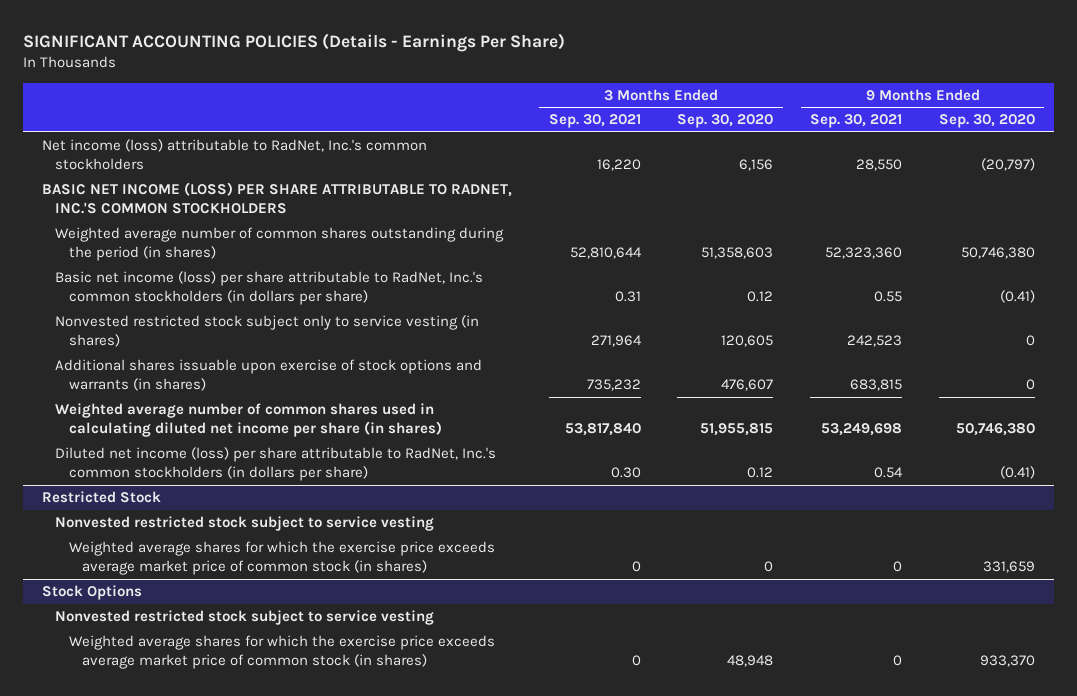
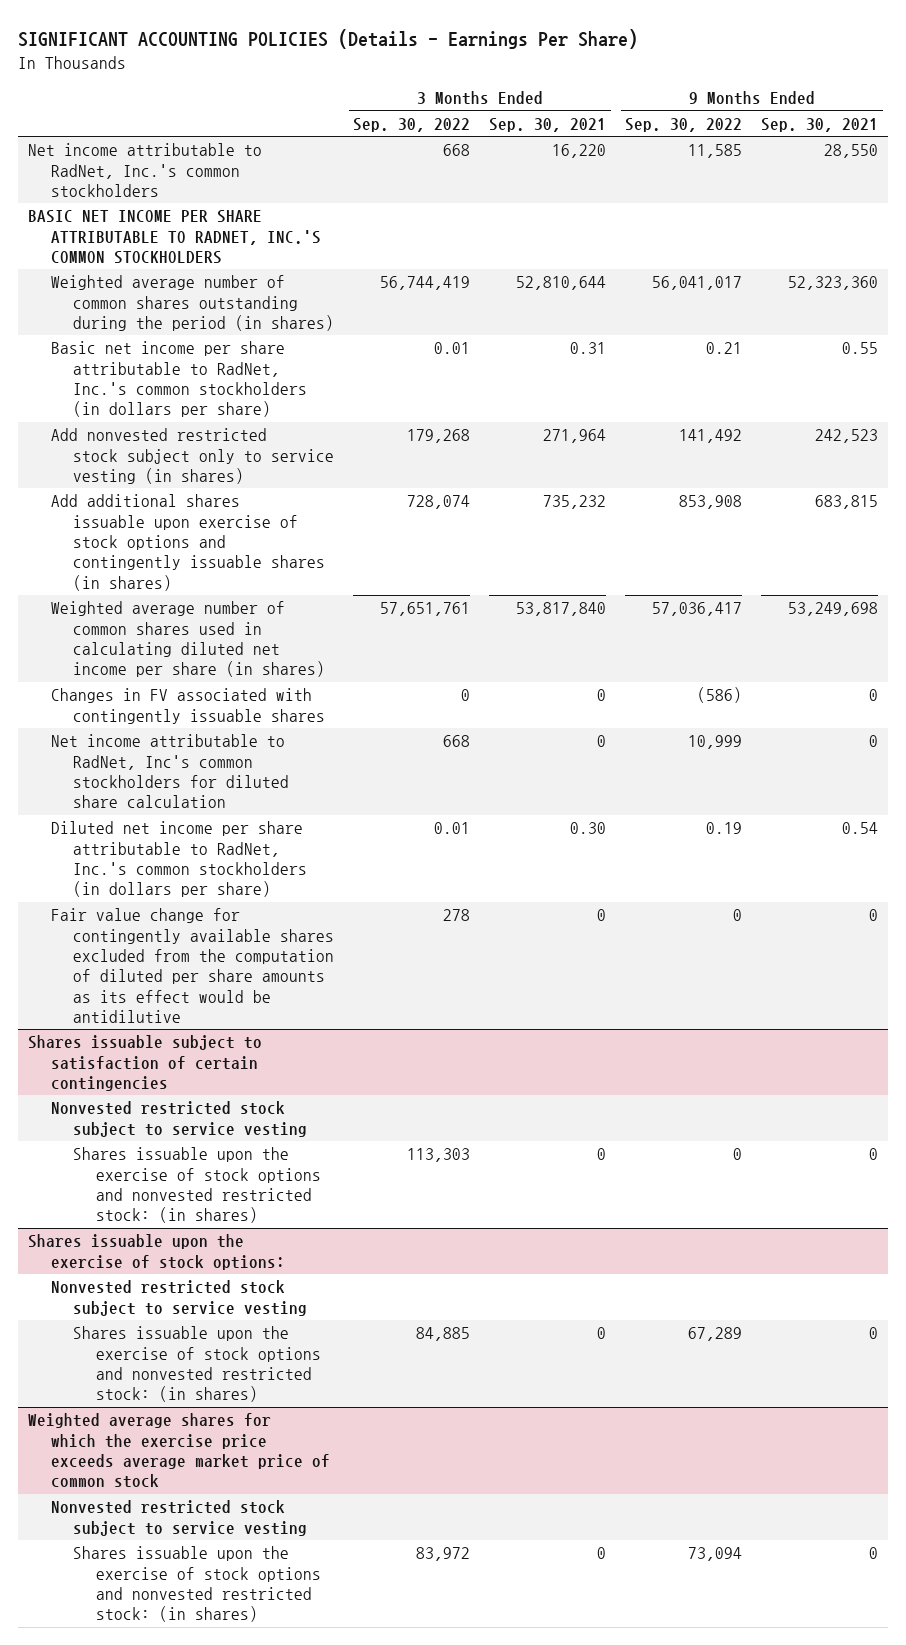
[677,114,774,129] Sep. 30, 2020 -> none
[939,114,1036,129] Sep. 30, 2020 -> none
none -> [353,118,471,133] Sep. 30, 2022
none -> [625,118,743,133] Sep. 30, 2022
[41,139,427,171] Net income (loss) attributable to RadNet, Inc.'s common stockholders -> [27,143,262,197] Net income attributable to RadNet, Inc.'s common stockholders
[41,182,512,215] BASIC NET INCOME (LOSS) PER SHARE ATTRIBUTABLE TO RADNET, INC.'S COMMON STOCKHOLDERS -> [27,210,321,264] BASIC NET INCOME PER SHARE ATTRIBUTABLE TO RADNET, INC.'S COMMON STOCKHOLDERS
[55,271,484,306] Basic net income (loss) per share attributable to RadNet, Inc.'s common stockholders (in dollars per share) -> [50,341,308,418] Basic net income per share attributable to RadNet, Inc.'s common stockholders (in dollars per share)
[55,315,480,348] Nonvested restricted stock subject only to service vesting (in shares) -> [50,428,335,484] Add nonvested restricted stock subject only to service vesting (in shares)
[55,359,483,392] Additional shares issuable upon exercise of stock options and warrants (in shares) -> [50,494,326,591] Add additional shares issuable upon exercise of stock options and contingently issuable shares (in shares)
[41,491,161,504] Restricted Stock -> none
none -> [50,688,326,724] Changes in FV associated with contingently issuable shares
none -> [50,734,290,809] Net income attributable to RadNet, Inc's common stockholders for diluted share calculation
[55,447,497,482] Diluted net income (loss) per share attributable to RadNet, Inc.'s common stockholders (in dollars per share) -> [50,821,308,898] Diluted net income per share attributable to RadNet, Inc.'s common stockholders (in dollars per share)
none -> [50,908,335,1024] Fair value change for contingently available shares excluded from the computation of diluted per share amounts as its effect would be antidilutive
none -> [27,1035,262,1091] Shares issuable subject to satisfaction of certain contingencies
[68,541,495,576] Weighted average shares for which the exercise price exceeds average market price of common stock (in shares) -> [73,1147,322,1224] Shares issuable upon the exercise of stock options and nonvested restricted stock: (in shares)
[41,585,142,601] Stock Options -> [27,1234,285,1270] Shares issuable upon the exercise of stock options:
[68,635,495,670] Weighted average shares for which the exercise price exceeds average market price of common stock (in shares) -> [73,1326,322,1403] Shares issuable upon the exercise of stock options and nonvested restricted stock: (in shares)
none -> [27,1413,330,1489] Weighted average shares for which the exercise price exceeds average market price of common stock
none -> [50,1500,308,1536] Nonvested restricted stock subject to service vesting
none -> [73,1546,322,1623] Shares issuable upon the exercise of stock options and nonvested restricted stock: (in shares)

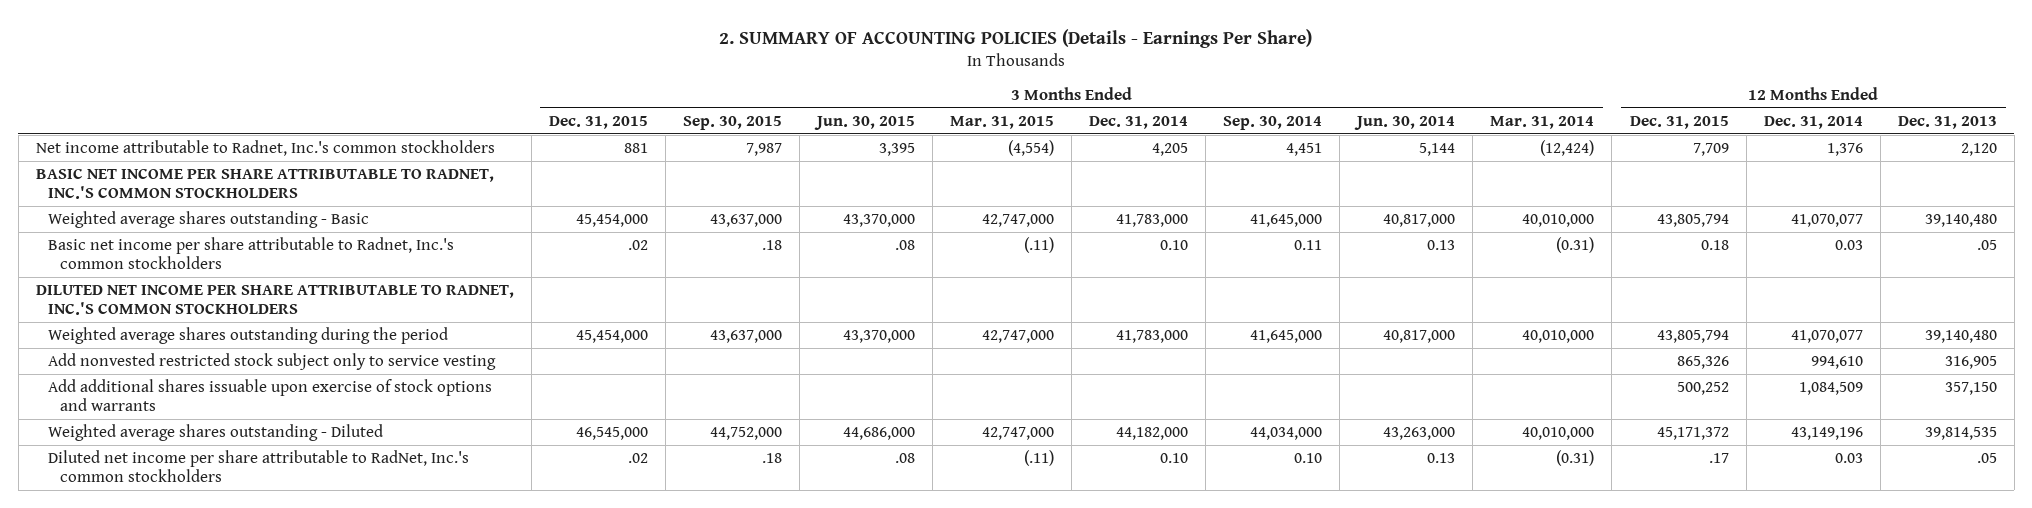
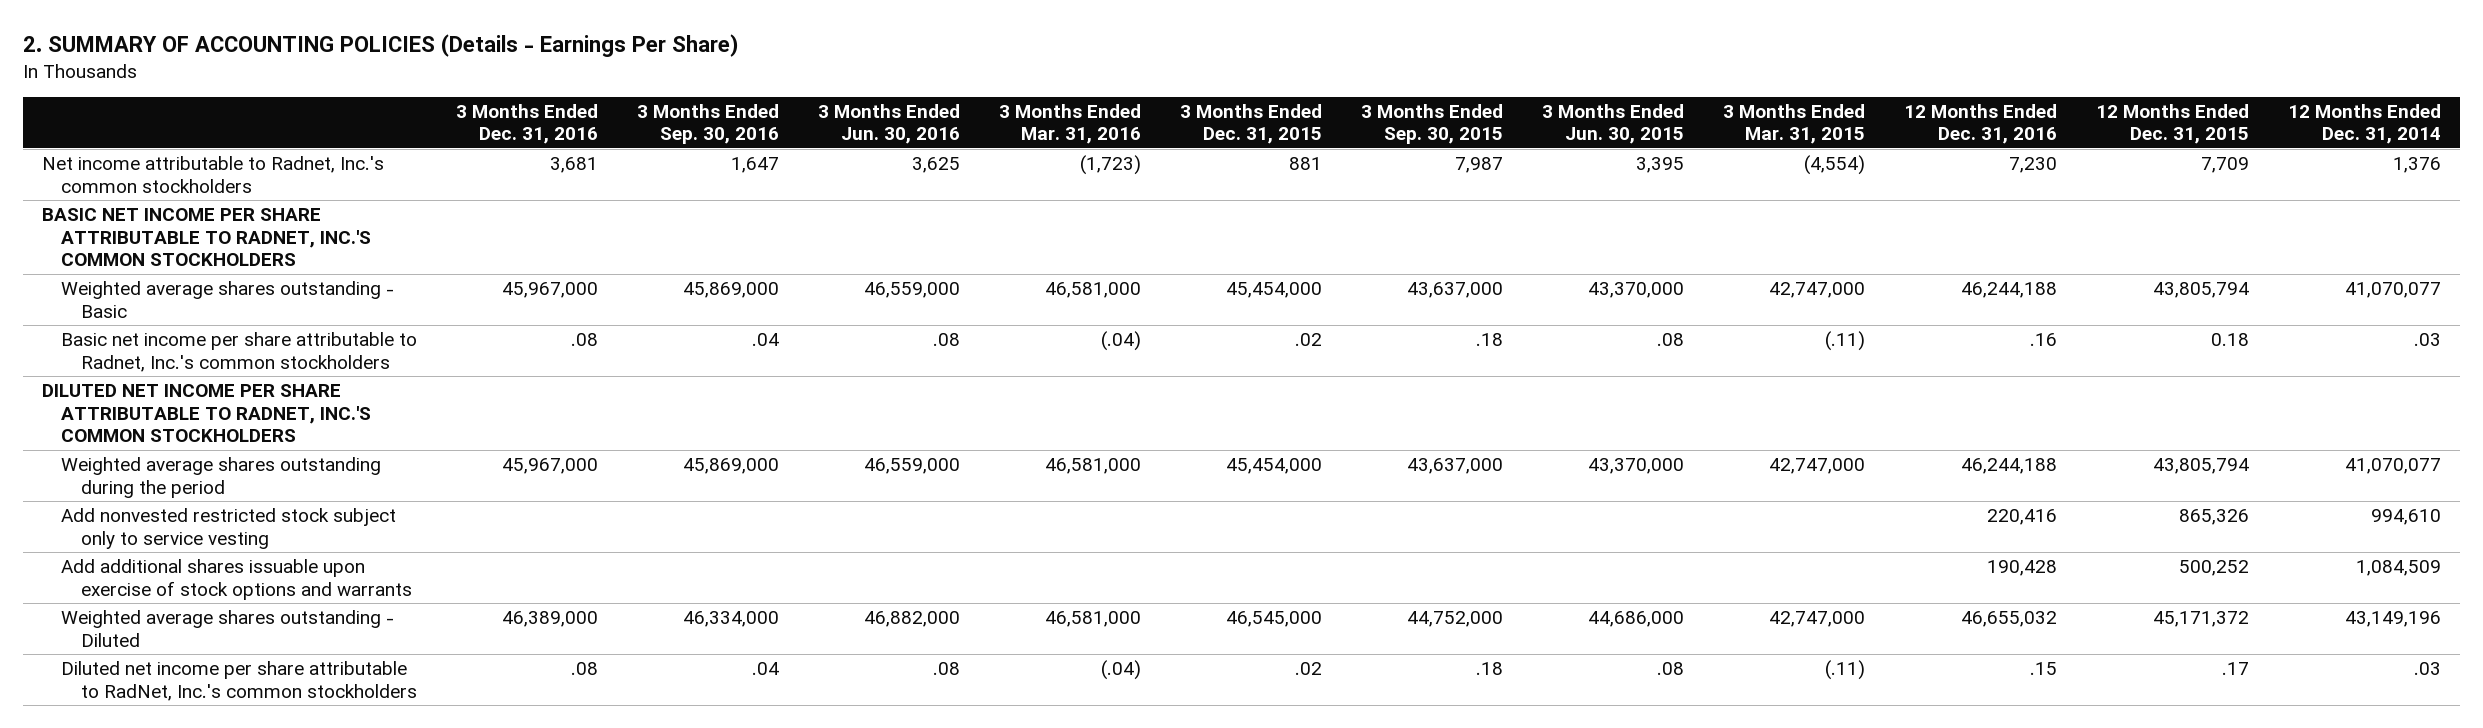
[1089,115,1189,129] Dec. 31, 2014 -> none
[1223,115,1323,130] Sep. 30, 2014 -> none
[1354,115,1456,130] Jun. 30, 2014 -> none
[1490,115,1595,129] Mar. 31, 2014 -> none
[1897,115,1997,129] Dec. 31, 2013 -> none
none -> [456,103,599,145] 3 Months Ended Dec. 31, 2016
none -> [637,103,780,145] 3 Months Ended Sep. 30, 2016
none -> [818,103,961,145] 3 Months Ended Jun. 30, 2016
none -> [999,103,1142,145] 3 Months Ended Mar. 31, 2016
none -> [1903,103,2057,145] 12 Months Ended Dec. 31, 2016
[1834,239,1863,250] 0.03 -> [2413,333,2441,347] .03
[1834,452,1863,463] 0.03 -> [2413,662,2441,676] .03

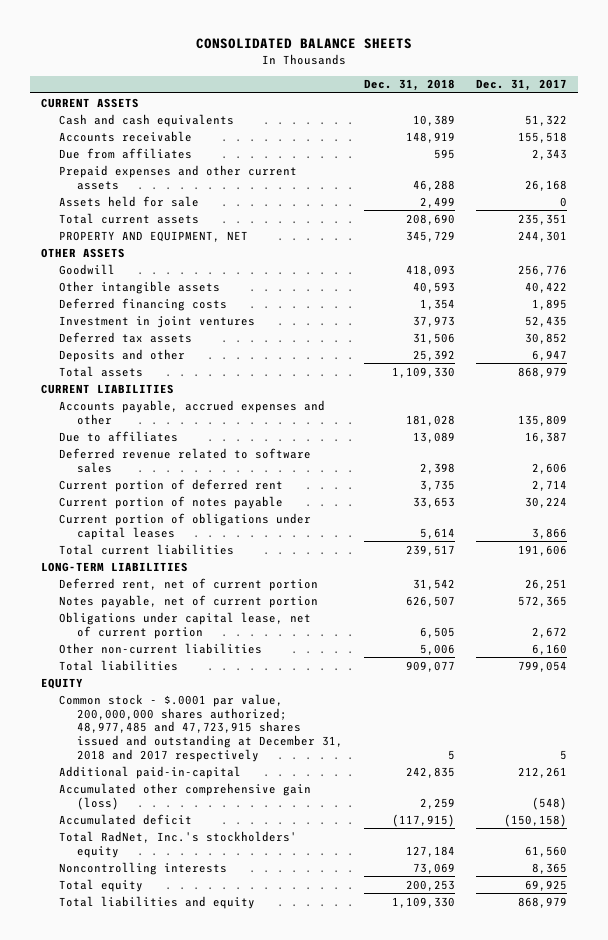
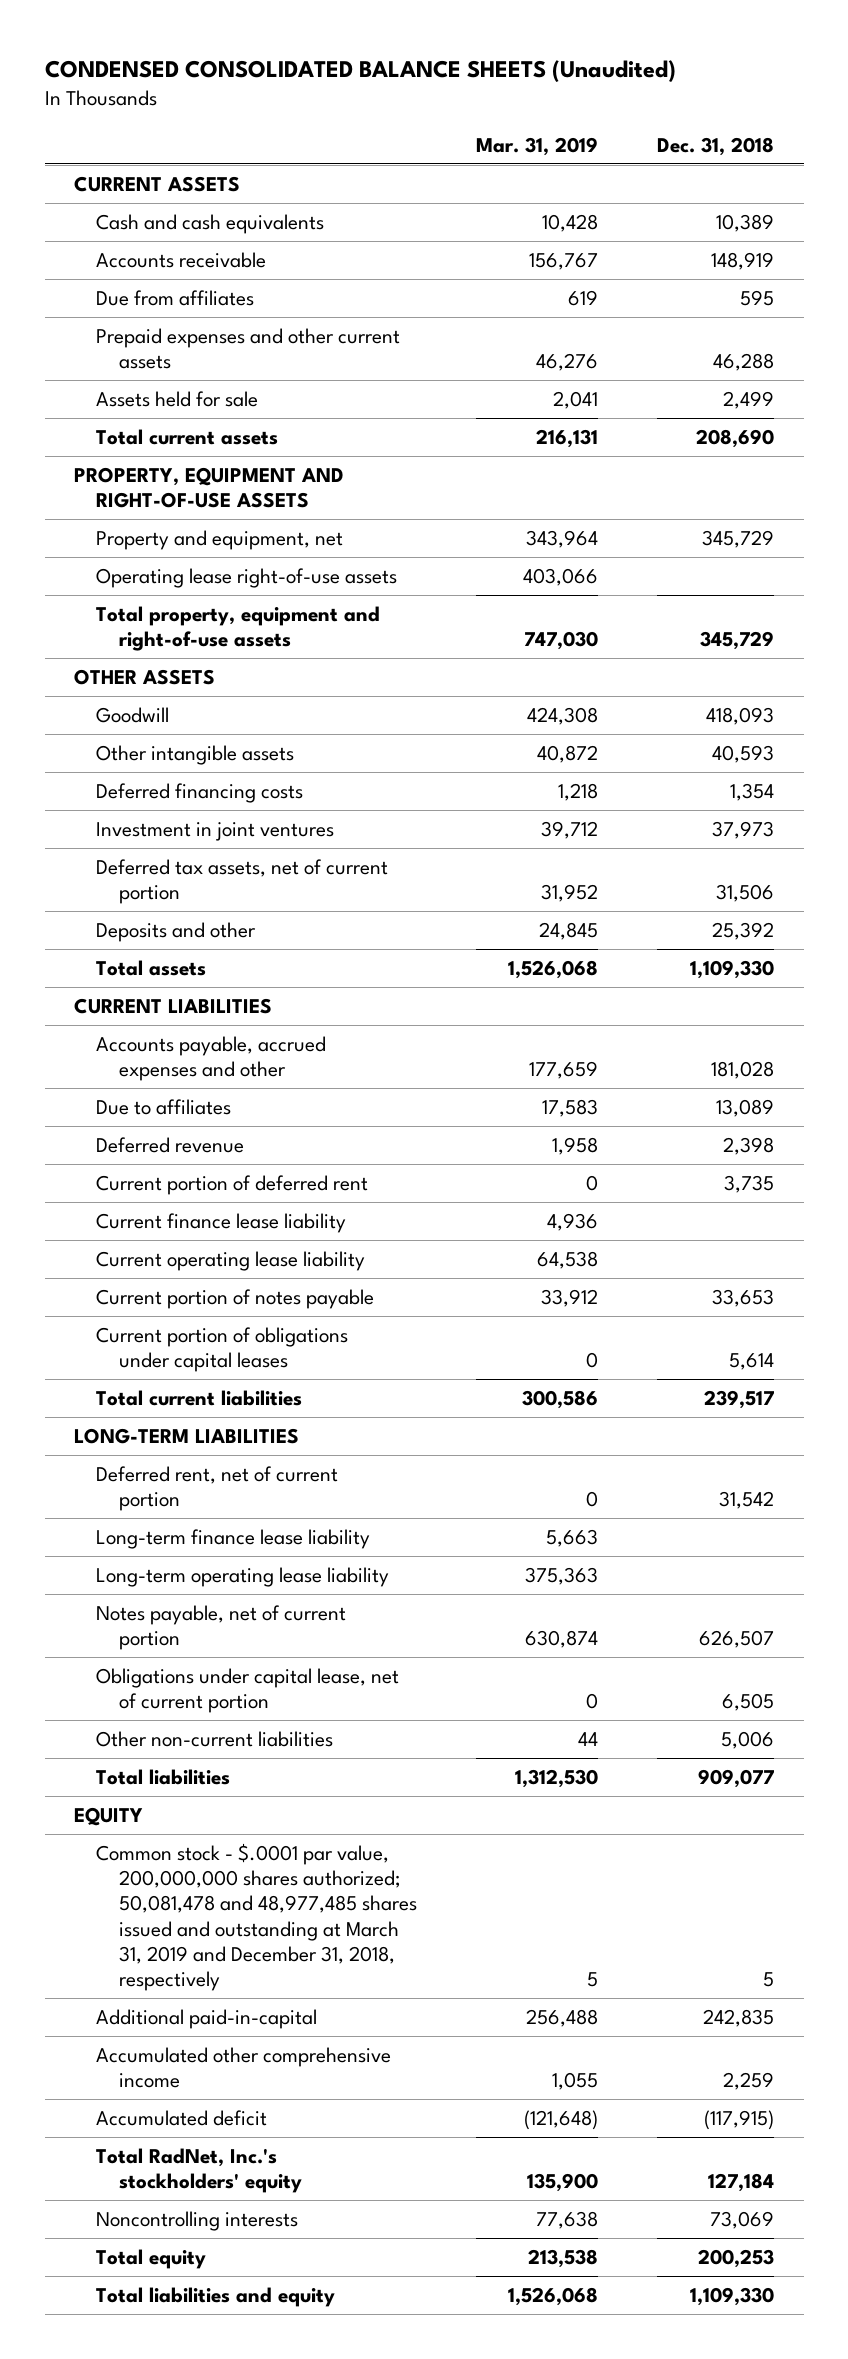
[195,38,412,50] CONSOLIDATED BALANCE SHEETS -> [44,59,676,82] CONDENSED CONSOLIDATED BALANCE SHEETS (Unaudited)
[476,79,568,92] Dec. 31, 2017 -> none
none -> [475,136,598,156] Mar. 31, 2019
none -> [74,466,345,509] PROPERTY, EQUIPMENT AND RIGHT-OF-USE ASSETS
[58,230,248,242] PROPERTY AND EQUIPMENT, NET -> [96,529,344,550] Property and equipment, net
none -> [96,567,398,588] Operating lease right-of-use assets
none -> [96,605,381,652] Total property, equipment and right-of-use assets
[58,331,192,343] Deferred tax assets -> [96,858,389,905] Deferred tax assets, net of current portion
[58,447,311,473] Deferred revenue related to software sales -> [96,1136,245,1153] Deferred revenue
none -> [96,1212,347,1233] Current finance lease liability
none -> [96,1250,366,1271] Current operating lease liability
none -> [96,1528,371,1549] Long-term finance lease liability
none -> [96,1566,390,1587] Long-term operating lease liability
[58,693,344,762] Common stock - $.0001 par value, 200,000,000 shares authorized; 48,977,485 and 47,723,915 shares issued and outstanding at December 31, 2018 and 2017 respectively -> [96,1842,417,1992] Common stock - $.0001 par value, 200,000,000 shares authorized; 50,081,478 and 48,977,485 shares issued and outstanding at March 31, 2019 and December 31, 2018, respectively
[58,782,311,810] Accumulated other comprehensive gain (loss) -> [96,2046,392,2089] Accumulated other comprehensive income

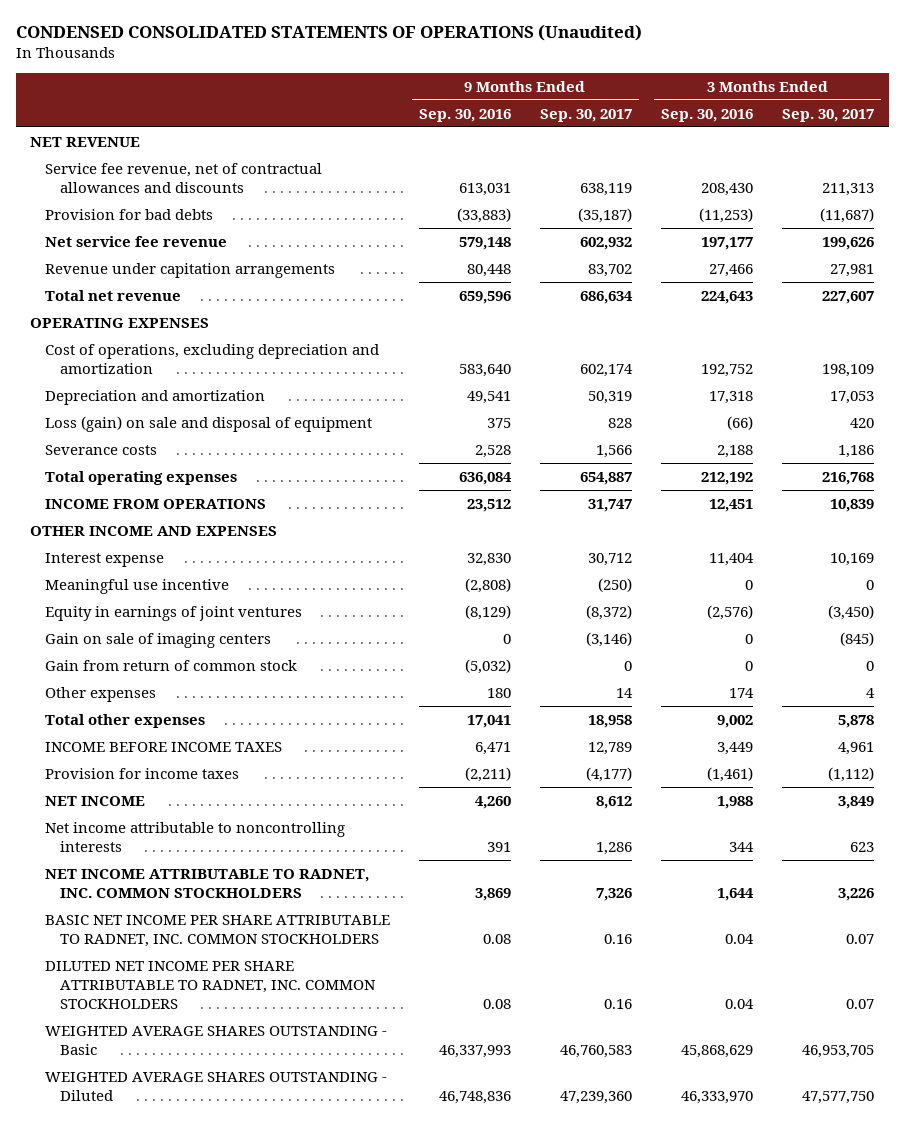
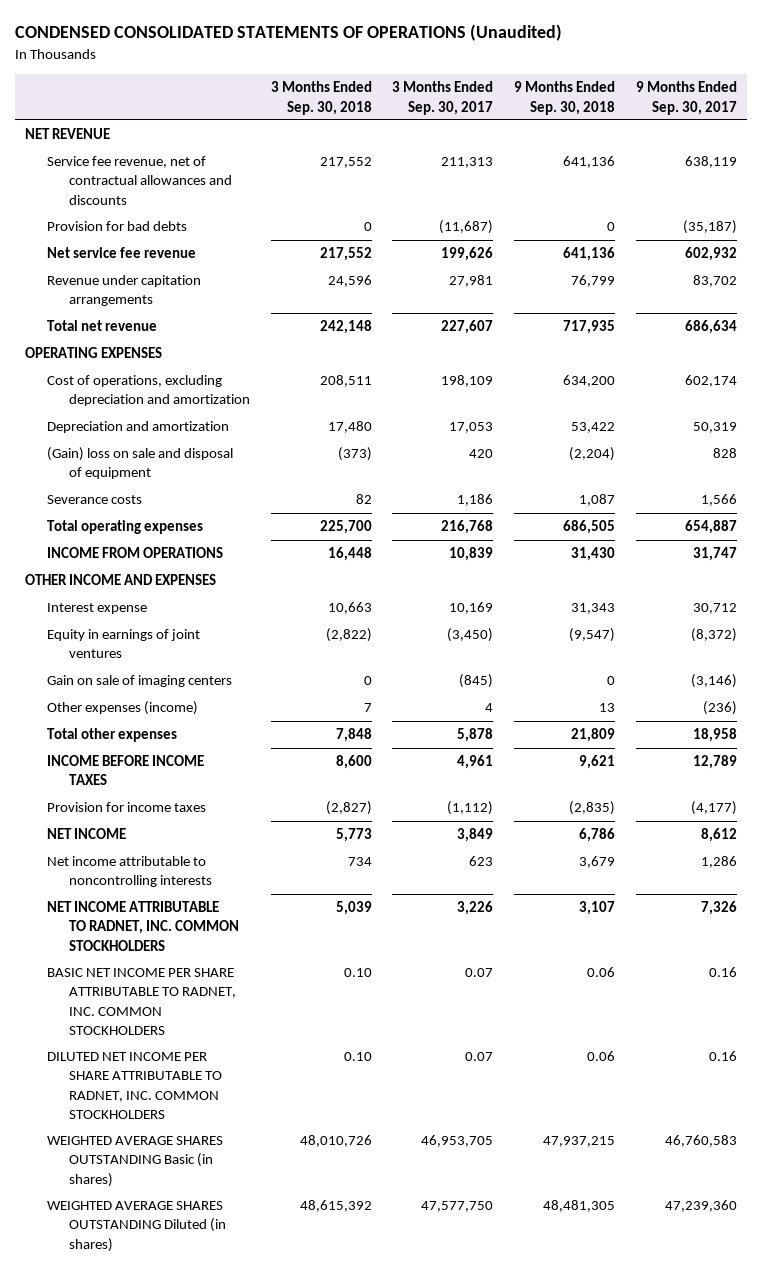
[418,108,511,122] Sep. 30, 2016 -> none
[660,108,753,122] Sep. 30, 2016 -> none
none -> [270,81,372,115] 3 Months Ended Sep. 30, 2018
none -> [513,81,615,115] 9 Months Ended Sep. 30, 2018
[44,415,372,432] Loss (gain) on sale and disposal of equipment -> [47,447,234,480] (Gain) loss on sale and disposal of equipment
[44,578,229,594] Meaningful use incentive -> none
[44,659,297,671] Gain from return of common stock -> none
[44,686,156,702] Other expenses -> [47,701,199,716] Other expenses (income)
[615,687,633,698] 14 -> [702,701,737,716] (236)
[44,1025,387,1055] WEIGHTED AVERAGE SHARES OUTSTANDING - Basic -> [47,1136,224,1187] WEIGHTED AVERAGE SHARES OUTSTANDING Basic (in shares)
[44,1071,387,1101] WEIGHTED AVERAGE SHARES OUTSTANDING - Diluted -> [47,1201,226,1252] WEIGHTED AVERAGE SHARES OUTSTANDING Diluted (in shares)

